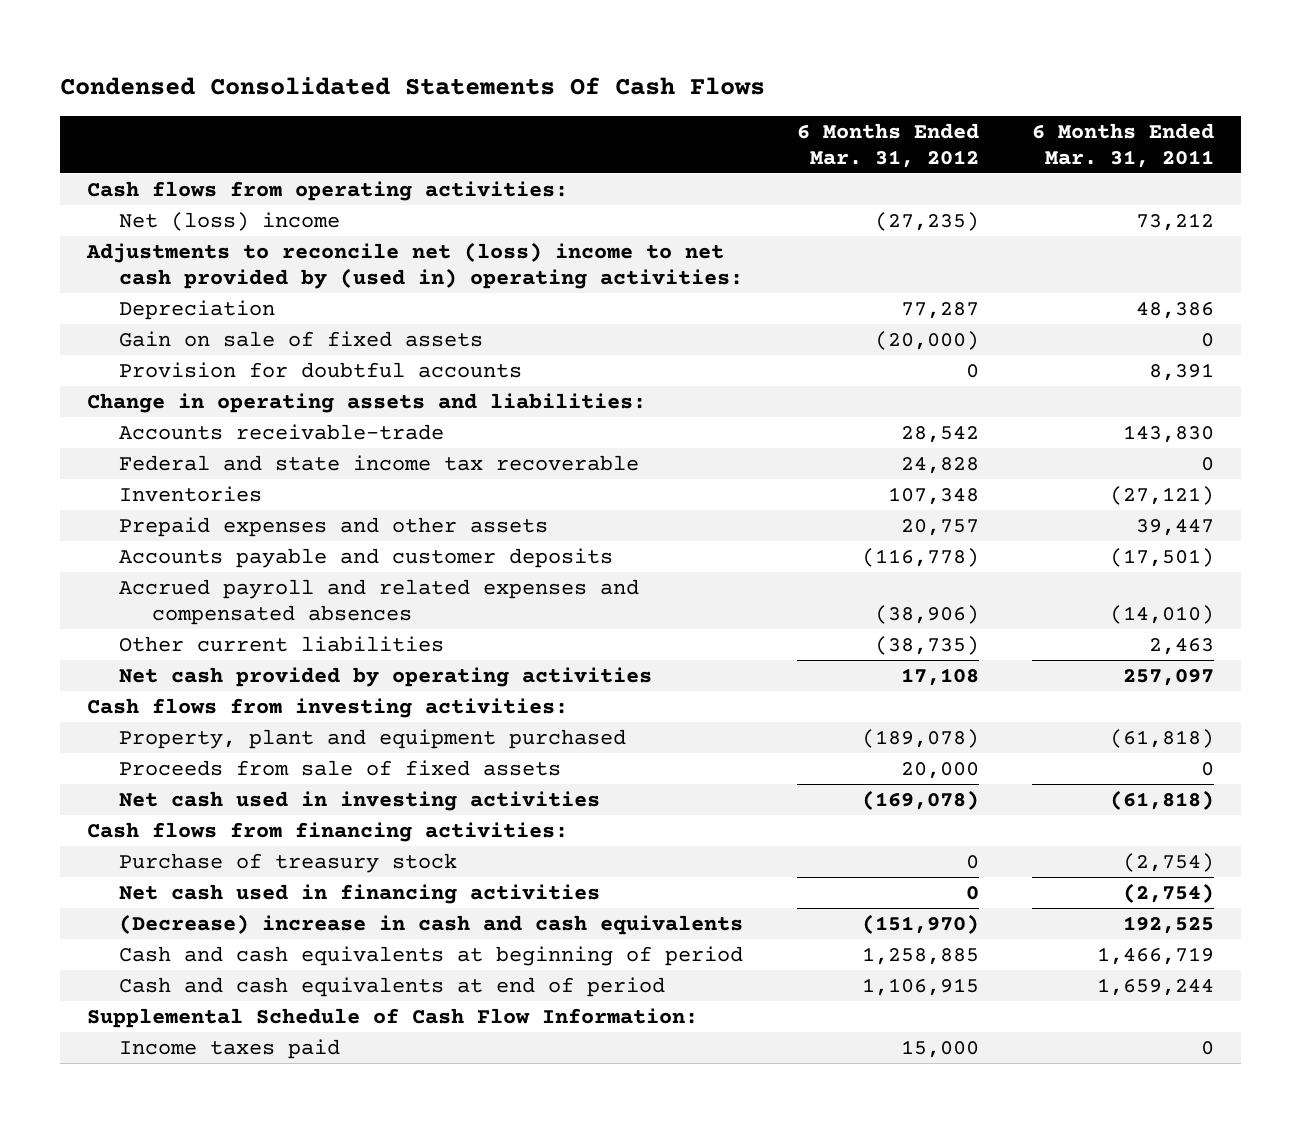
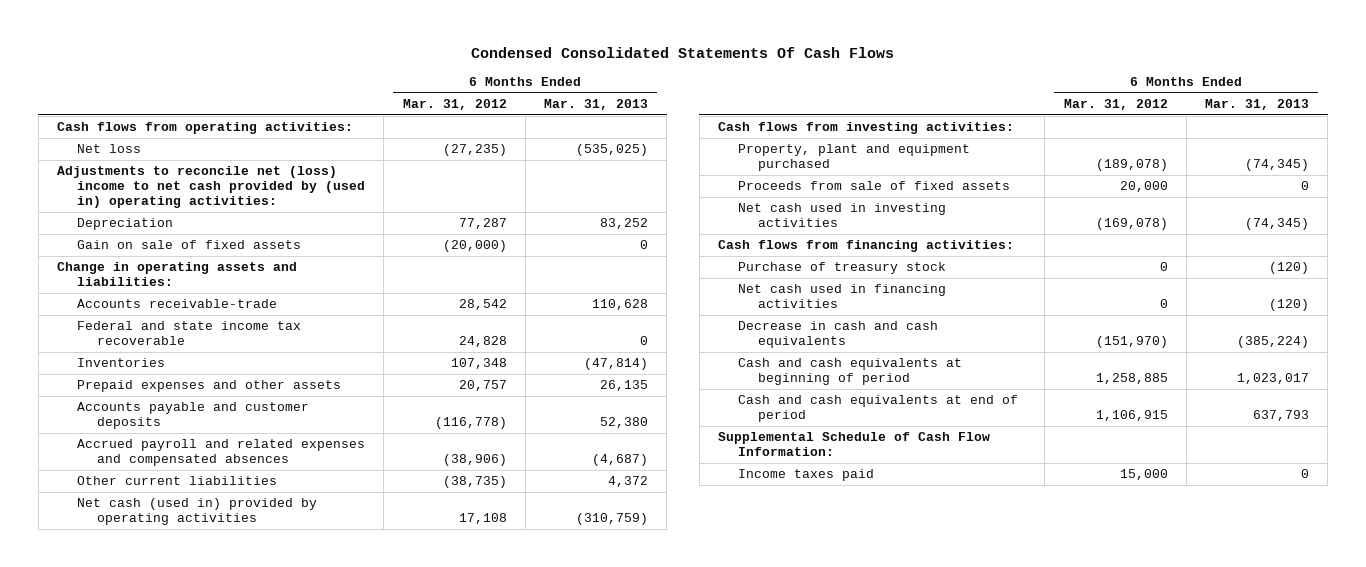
[1032,123,1215,168] 6 Months Ended Mar. 31, 2011 -> none
none -> [543,98,648,110] Mar. 31, 2013
[119,212,341,232] Net (loss) income -> [77,144,142,154] Net loss
[119,362,523,379] Provision for doubtful accounts -> none
[119,667,653,688] Net cash provided by operating activities -> [77,498,318,526] Net cash (used in) provided by operating activities
[119,914,744,936] (Decrease) increase in cash and cash equivalents -> [738,321,939,349] Decrease in cash and cash equivalents

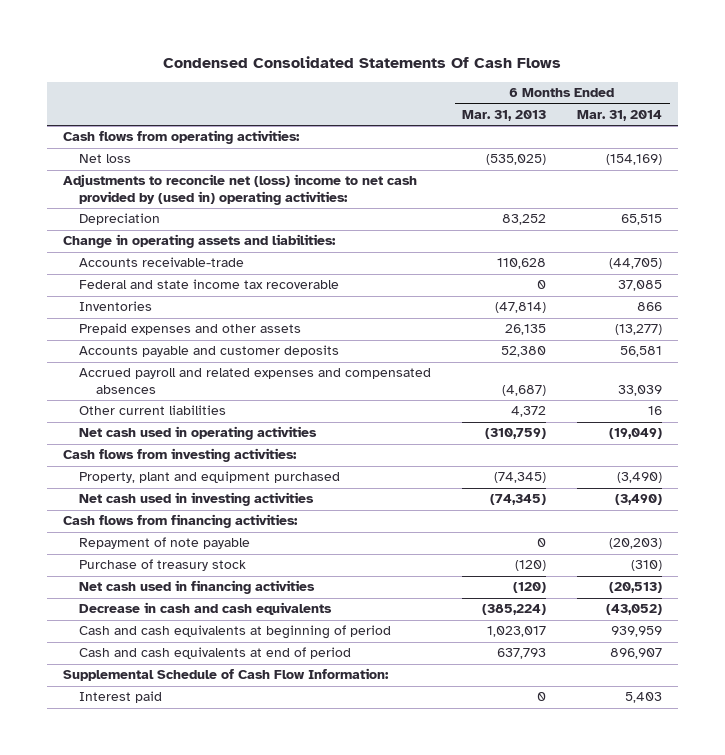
[402,98,507,110] Mar. 31, 2012 -> none
none -> [577,109,663,121] Mar. 31, 2014
[77,240,302,250] Gain on sale of fixed assets -> none
[77,498,318,526] Net cash (used in) provided by operating activities -> [79,426,318,441] Net cash used in operating activities
[738,181,1011,191] Proceeds from sale of fixed assets -> none
none -> [79,537,251,550] Repayment of note payable
[738,469,875,482] Income taxes paid -> none
none -> [79,691,163,704] Interest paid

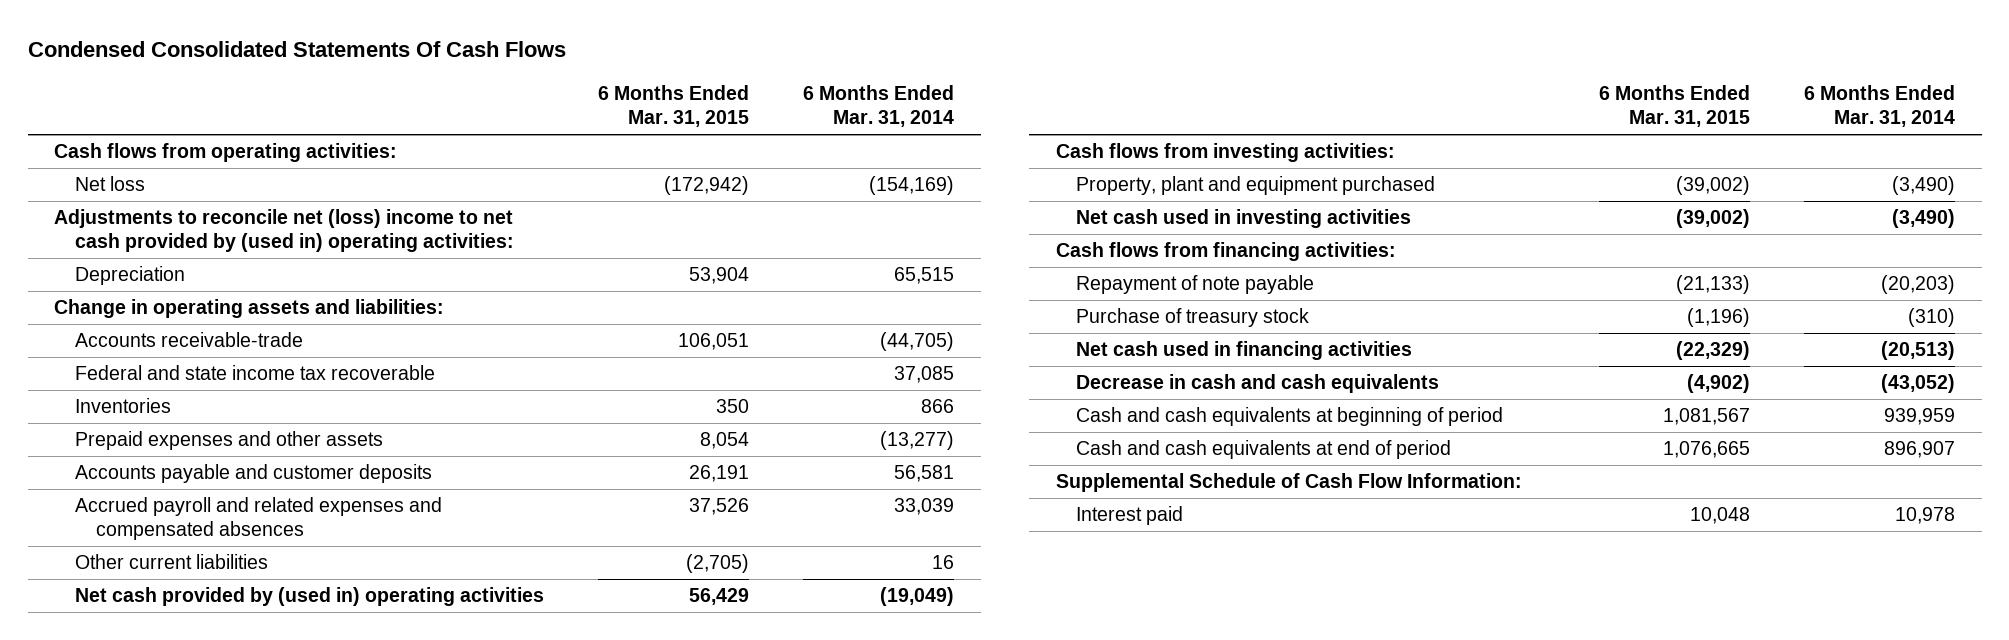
[462,109,547,121] Mar. 31, 2013 -> none
none -> [597,85,749,128] 6 Months Ended Mar. 31, 2015
[79,426,318,441] Net cash used in operating activities -> [74,587,544,607] Net cash provided by (used in) operating activities
[625,692,663,704] 5,403 -> [1894,507,1955,525] 10,978

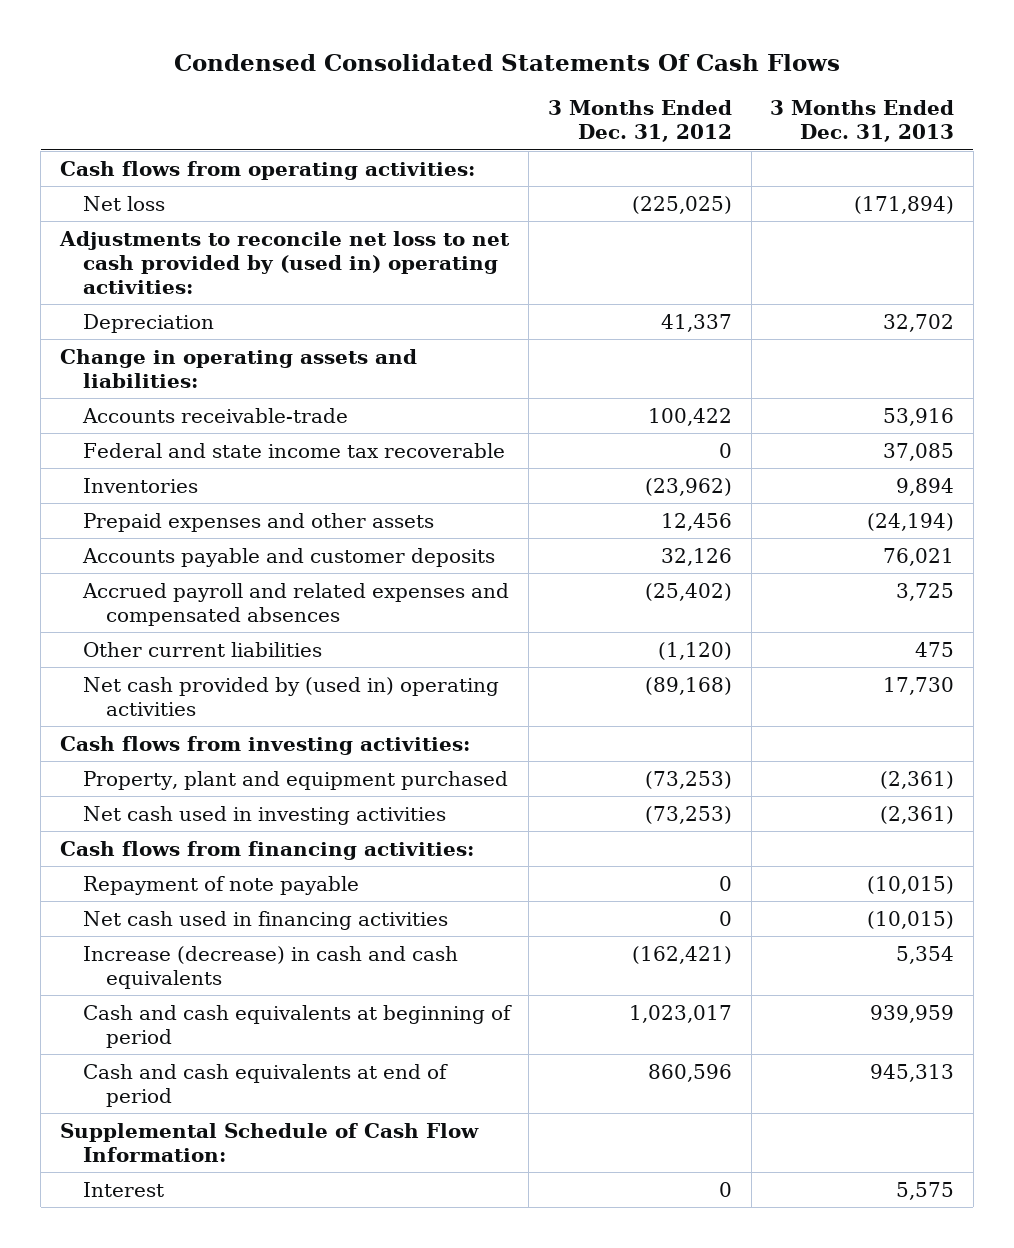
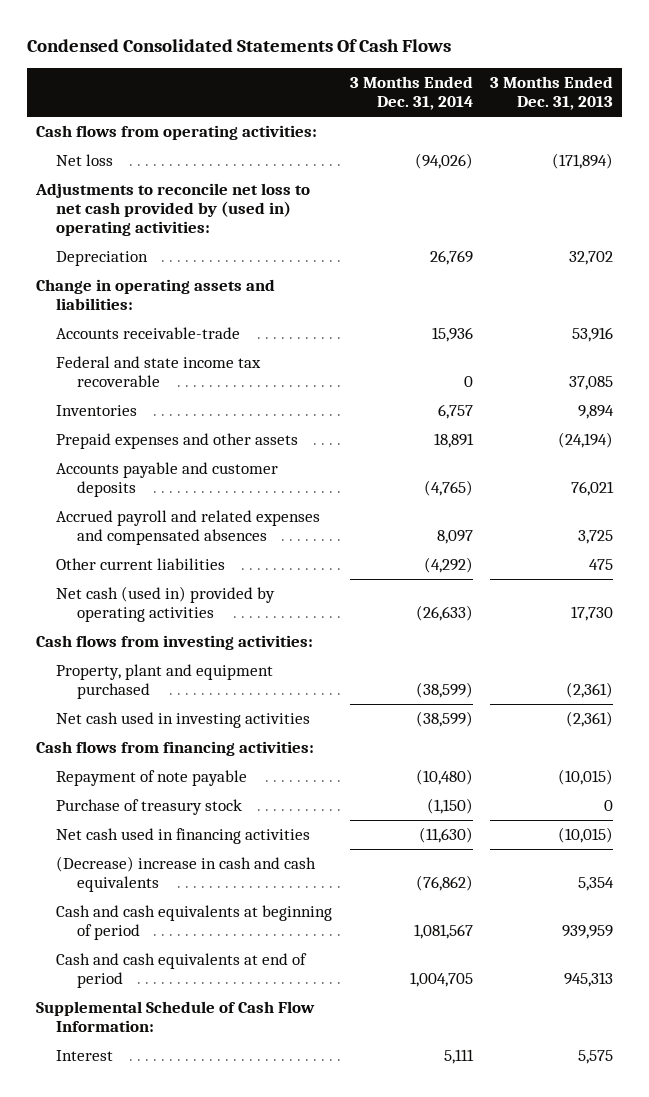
[547,100,732,143] 3 Months Ended Dec. 31, 2012 -> none
none -> [349,76,473,111] 3 Months Ended Dec. 31, 2014
[82,676,499,716] Net cash provided by (used in) operating activities -> [56,586,276,622] Net cash (used in) provided by operating activities
none -> [56,799,243,816] Purchase of treasury stock
[82,945,458,989] Increase (decrease) in cash and cash equivalents -> [56,856,317,892] (Decrease) increase in cash and cash equivalents

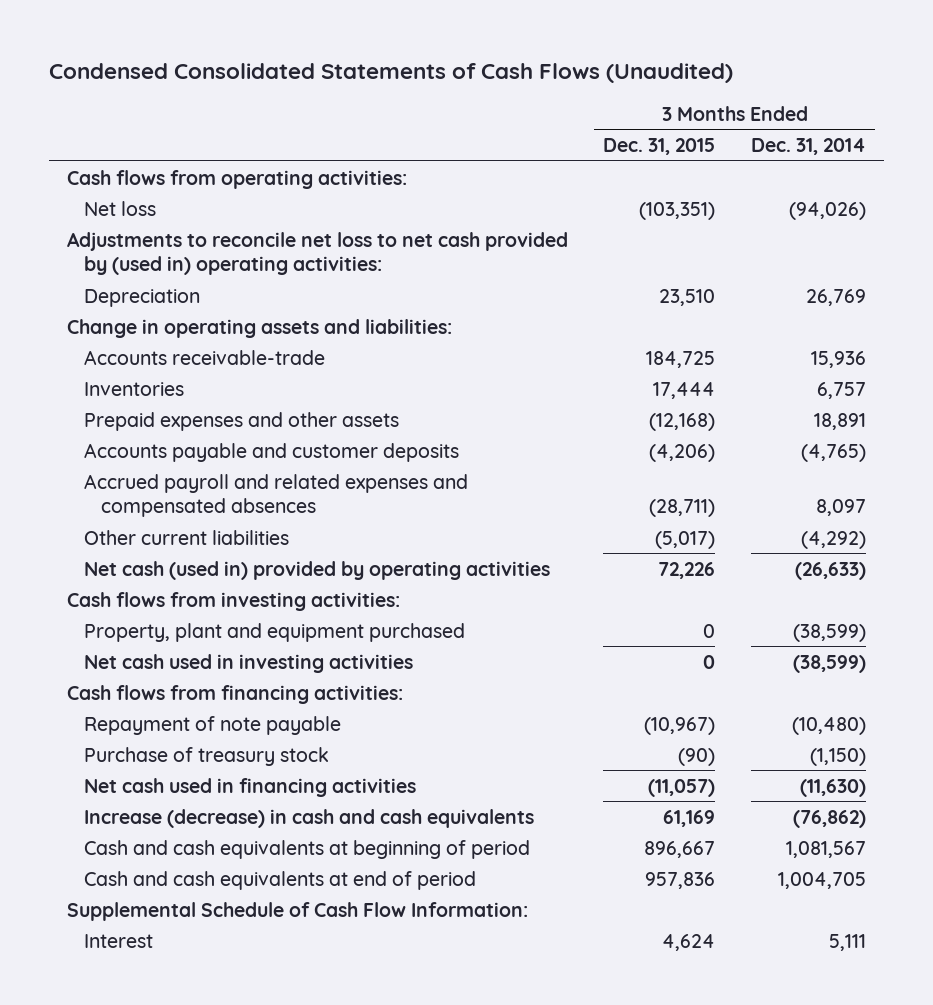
[26,39,451,53] Condensed Consolidated Statements Of Cash Flows -> [48,62,733,83] Condensed Consolidated Statements of Cash Flows (Unaudited)
[490,76,614,111] 3 Months Ended Dec. 31, 2013 -> none
none -> [603,137,716,155] Dec. 31, 2015
[56,356,262,387] Federal and state income tax recoverable -> none
[56,856,317,892] (Decrease) increase in cash and cash equivalents -> [83,808,534,828] Increase (decrease) in cash and cash equivalents

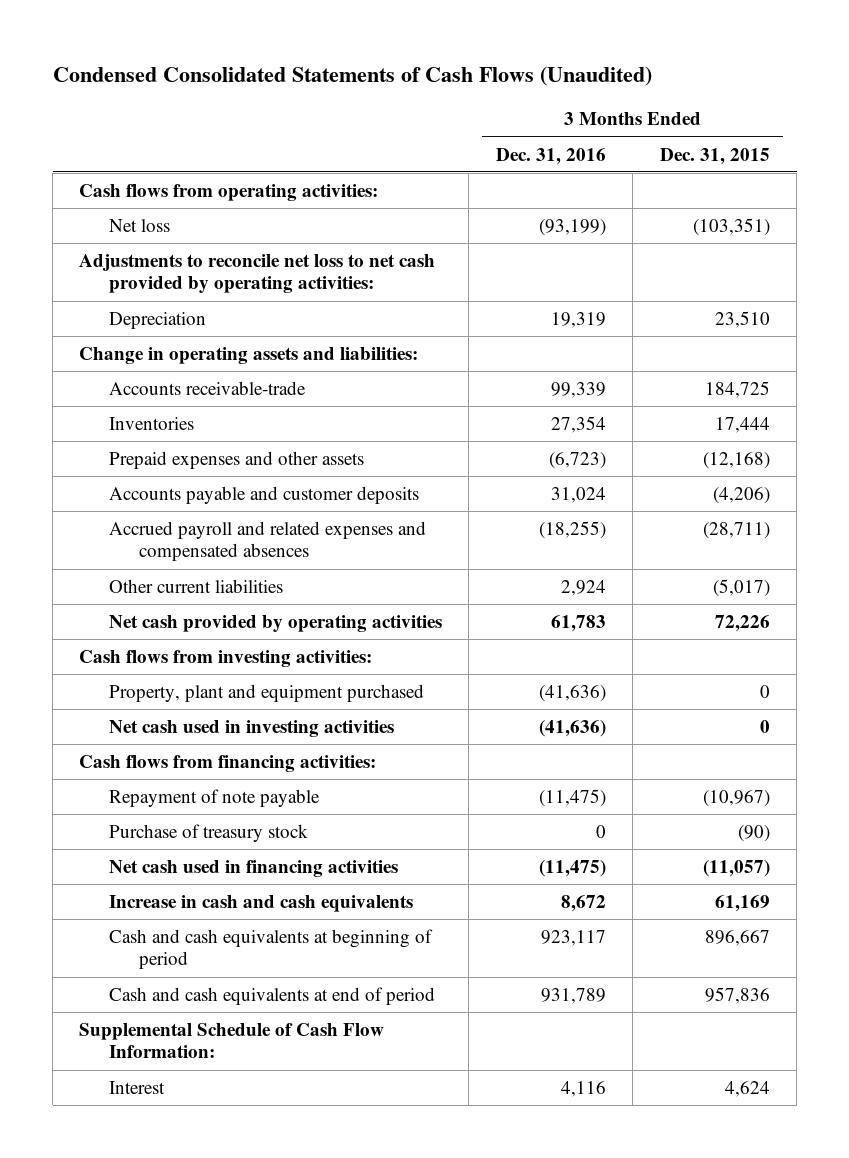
[751,137,867,155] Dec. 31, 2014 -> none
none -> [495,147,606,165] Dec. 31, 2016
[66,231,568,276] Adjustments to reconcile net loss to net cash provided by (used in) operating activities: -> [79,253,436,294] Adjustments to reconcile net loss to net cash provided by operating activities:
[83,560,550,580] Net cash (used in) provided by operating activities -> [109,614,443,632] Net cash provided by operating activities
[83,808,534,828] Increase (decrease) in cash and cash equivalents -> [109,894,414,912] Increase in cash and cash equivalents

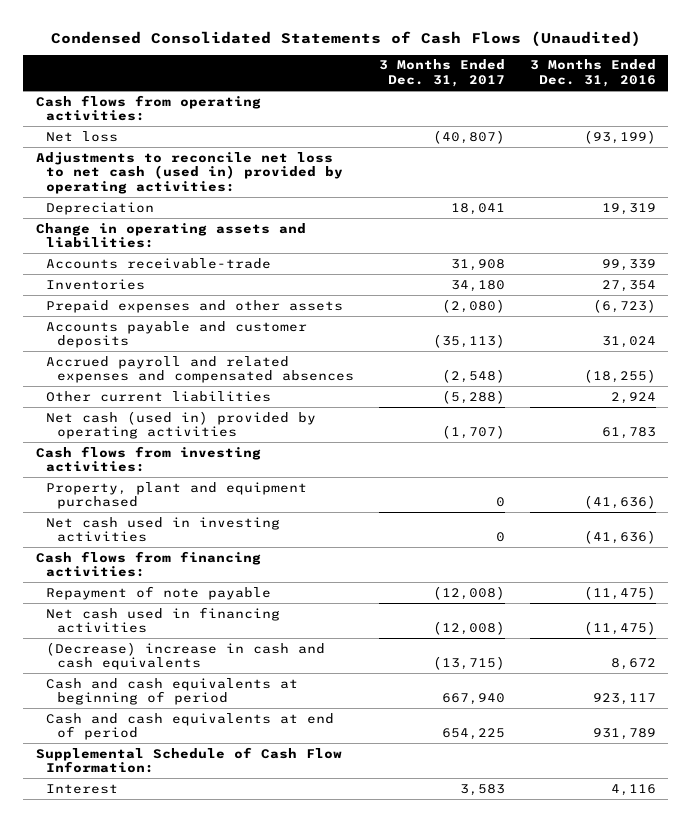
[659,147,770,165] Dec. 31, 2015 -> none
none -> [378,59,505,88] 3 Months Ended Dec. 31, 2017
[79,253,436,294] Adjustments to reconcile net loss to net cash provided by operating activities: -> [35,151,344,194] Adjustments to reconcile net loss to net cash (used in) provided by operating activities:
[109,614,443,632] Net cash provided by operating activities -> [46,410,317,440] Net cash (used in) provided by operating activities
[109,823,309,842] Purchase of treasury stock -> none
[109,894,414,912] Increase in cash and cash equivalents -> [46,641,326,671] (Decrease) increase in cash and cash equivalents

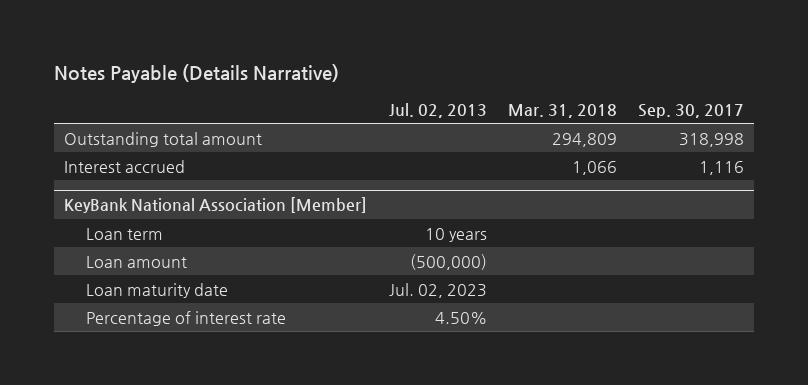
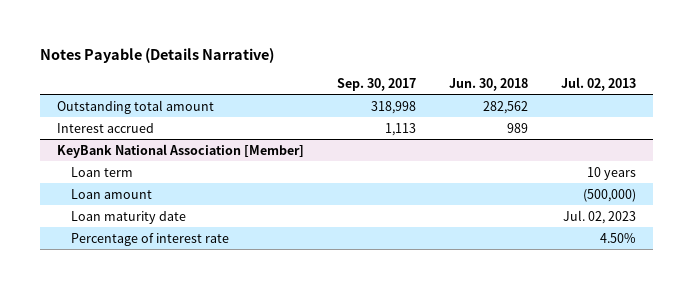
[507,103,617,118] Mar. 31, 2018 -> none
none -> [449,77,529,91] Jun. 30, 2018
[698,160,744,175] 1,116 -> [385,122,417,136] 1,113

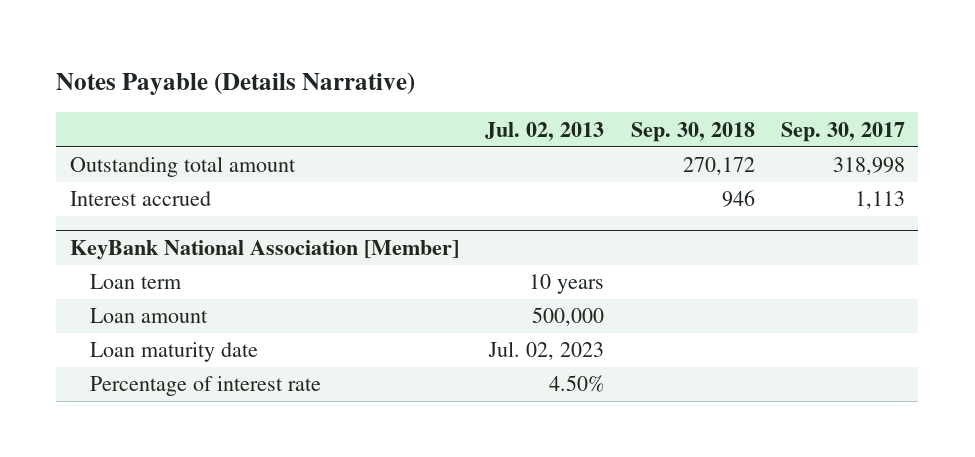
[449,77,529,91] Jun. 30, 2018 -> none
none -> [630,121,755,142] Sep. 30, 2018
[583,188,637,202] (500,000) -> [532,307,605,327] 500,000

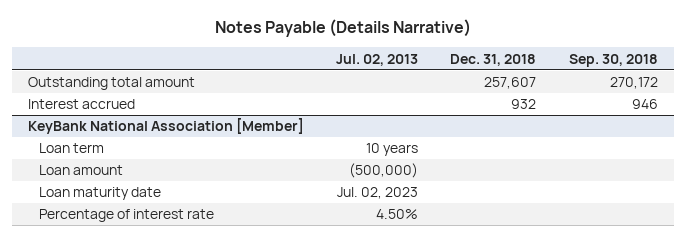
[781,121,906,142] Sep. 30, 2017 -> none
none -> [450,53,537,66] Dec. 31, 2018
[532,307,605,327] 500,000 -> [349,163,419,179] (500,000)

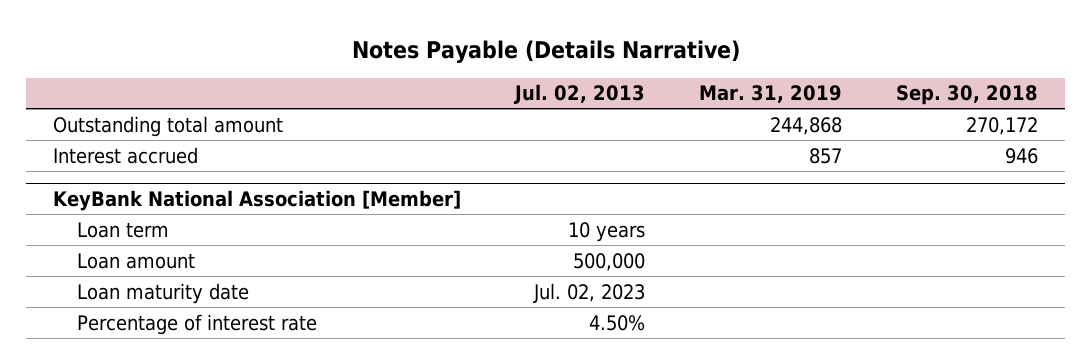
[450,53,537,66] Dec. 31, 2018 -> none
none -> [699,85,843,104] Mar. 31, 2019
[349,163,419,179] (500,000) -> [573,252,646,271] 500,000

